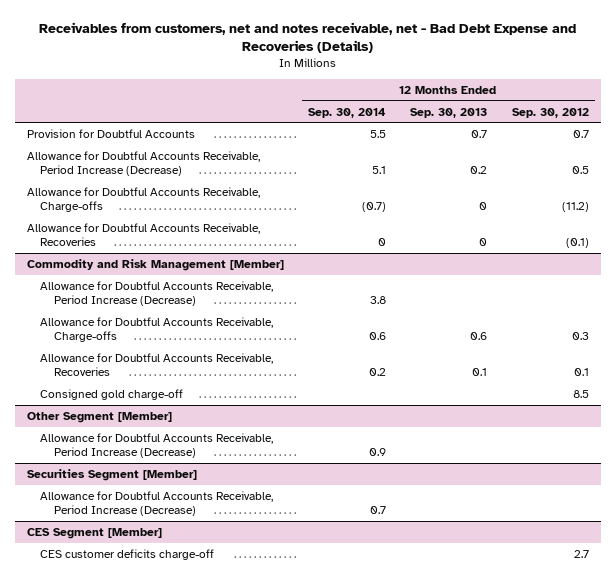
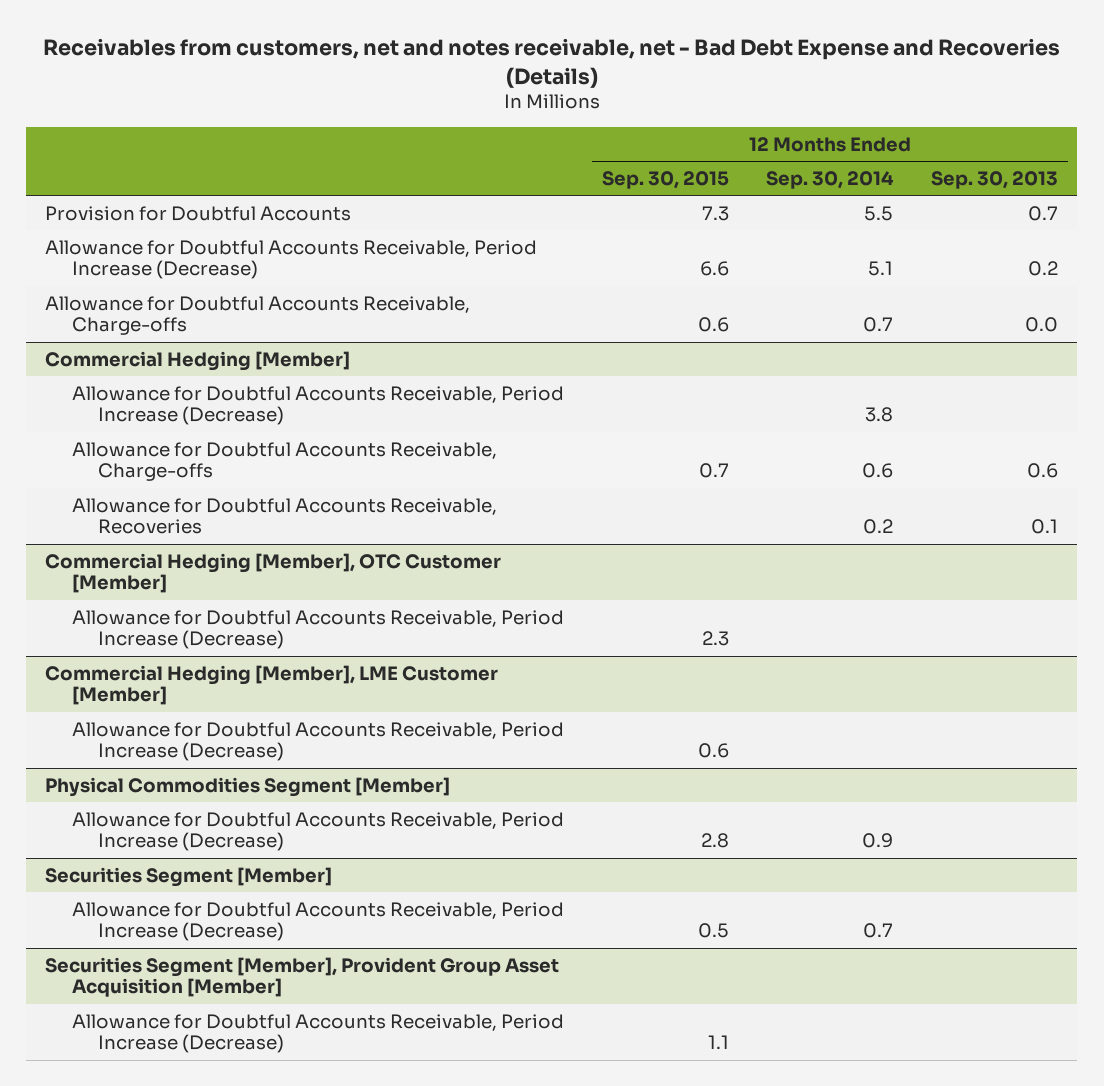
[511,107,589,118] Sep. 30, 2012 -> none
none -> [601,170,729,189] Sep. 30, 2015
[26,222,260,247] Allowance for Doubtful Accounts Receivable, Recoveries -> none
[26,258,284,271] Commodity and Risk Management [Member] -> none
[362,202,387,213] (0.7) -> [863,317,894,333] 0.7
[479,202,488,211] 0 -> [1025,317,1059,333] 0.0
none -> [45,350,351,371] Commercial Hedging [Member]
[40,388,184,400] Consigned gold charge-off -> none
[26,411,172,423] Other Segment [Member] -> none
none -> [45,552,502,594] Commercial Hedging [Member], OTC Customer [Member]
none -> [71,609,564,650] Allowance for Doubtful Accounts Receivable, Period Increase (Decrease)
none -> [45,664,499,706] Commercial Hedging [Member], LME Customer [Member]
none -> [71,721,564,762] Allowance for Doubtful Accounts Receivable, Period Increase (Decrease)
none -> [45,776,451,797] Physical Commodities Segment [Member]
[26,527,162,539] CES Segment [Member] -> none
[40,548,215,560] CES customer deficits charge-off -> none
none -> [45,956,560,998] Securities Segment [Member], Provident Group Asset Acquisition [Member]
none -> [71,1013,564,1054] Allowance for Doubtful Accounts Receivable, Period Increase (Decrease)

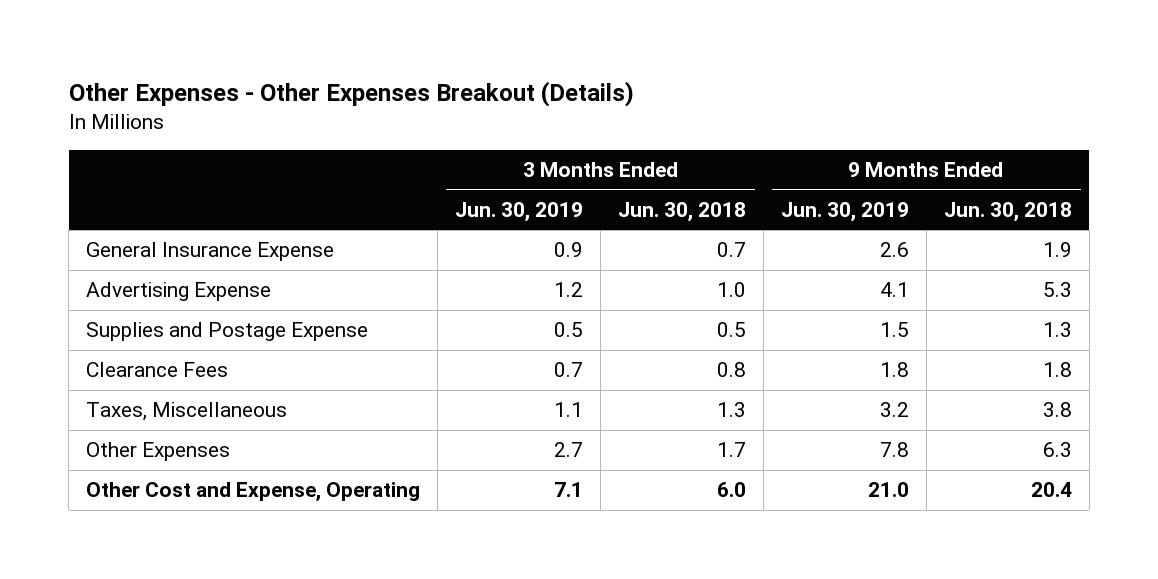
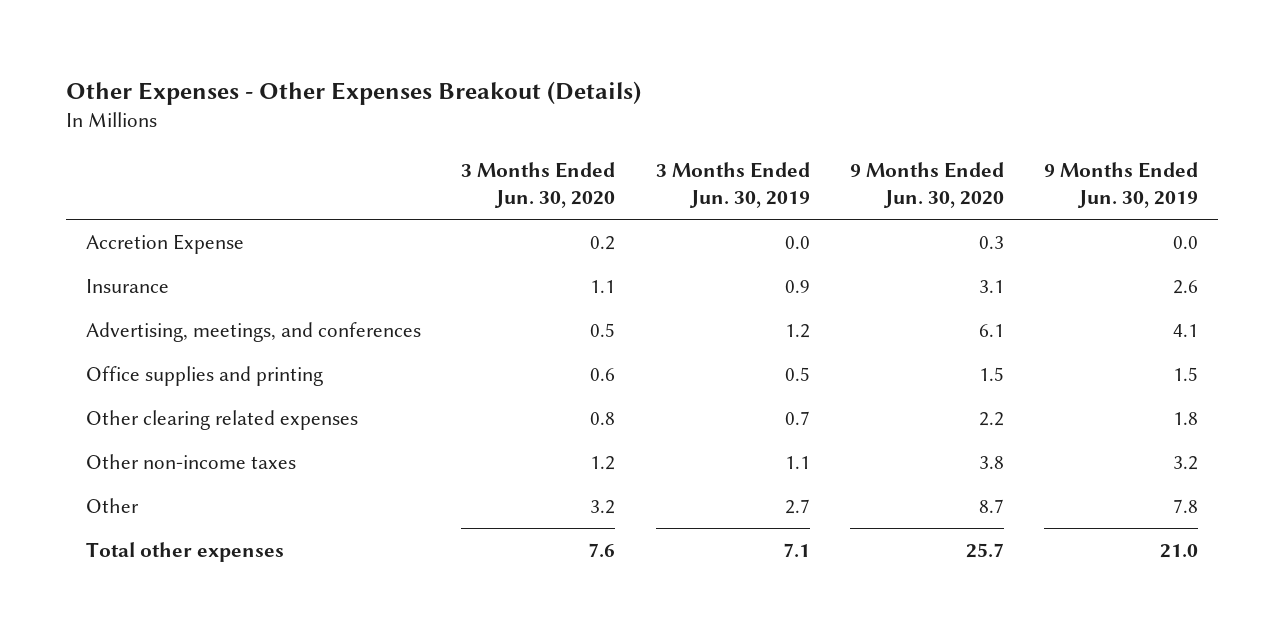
[617,202,746,223] Jun. 30, 2018 -> none
[943,202,1072,223] Jun. 30, 2018 -> none
none -> [461,162,616,209] 3 Months Ended Jun. 30, 2020
none -> [849,162,1004,209] 9 Months Ended Jun. 30, 2020
none -> [85,233,244,254] Accretion Expense
[86,242,335,262] General Insurance Expense -> [85,278,169,293] Insurance
[86,282,272,302] Advertising Expense -> [85,321,421,342] Advertising, meetings, and conferences
[86,322,369,342] Supplies and Postage Expense -> [85,365,323,386] Office supplies and printing
[86,362,229,378] Clearance Fees -> [85,409,358,430] Other clearing related expenses
[86,402,288,422] Taxes, Miscellaneous -> [85,453,296,469] Other non-income taxes
[86,442,231,462] Other Expenses -> [85,497,139,513] Other
[86,482,421,503] Other Cost and Expense, Operating -> [85,541,284,562] Total other expenses

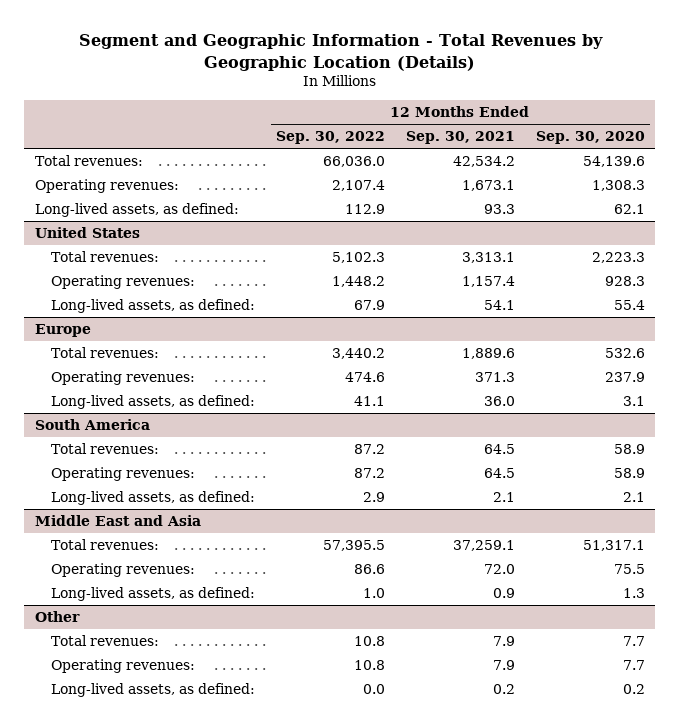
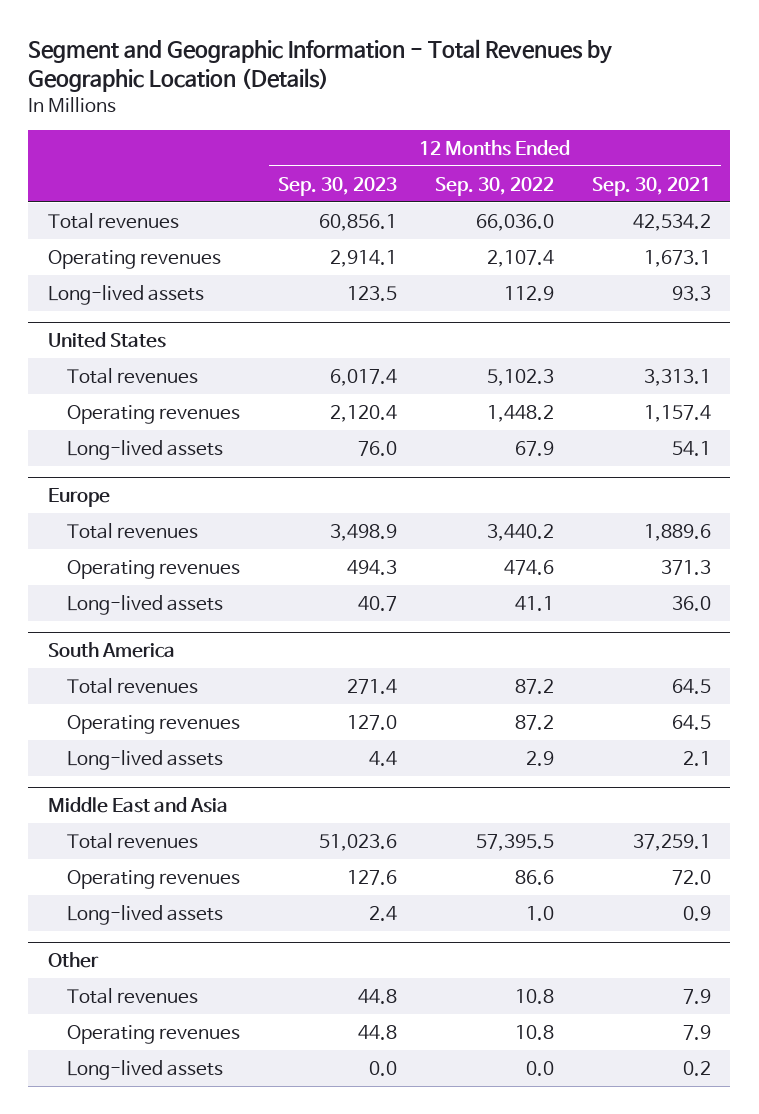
[535,131,645,145] Sep. 30, 2020 -> none
none -> [278,176,398,196] Sep. 30, 2023
[34,155,143,167] Total revenues: -> [47,212,179,229] Total revenues
[34,179,179,194] Operating revenues: -> [47,249,221,269] Operating revenues
[34,203,239,218] Long-lived assets, as defined: -> [47,284,204,305] Long-lived assets
[51,251,160,263] Total revenues: -> [66,367,198,384] Total revenues
[51,275,196,290] Operating revenues: -> [66,404,240,424] Operating revenues
[51,299,256,314] Long-lived assets, as defined: -> [66,439,223,460] Long-lived assets
[51,347,160,359] Total revenues: -> [66,522,198,539] Total revenues
[51,371,196,386] Operating revenues: -> [66,559,240,579] Operating revenues
[51,395,256,410] Long-lived assets, as defined: -> [66,594,223,615] Long-lived assets
[51,443,160,455] Total revenues: -> [66,677,198,694] Total revenues
[51,467,196,482] Operating revenues: -> [66,714,240,734] Operating revenues
[51,491,256,506] Long-lived assets, as defined: -> [66,749,223,770] Long-lived assets
[51,539,160,551] Total revenues: -> [66,832,198,849] Total revenues
[51,563,196,578] Operating revenues: -> [66,869,240,889] Operating revenues
[51,587,256,602] Long-lived assets, as defined: -> [66,904,223,925] Long-lived assets
[51,635,160,647] Total revenues: -> [66,987,198,1004] Total revenues
[51,659,196,674] Operating revenues: -> [66,1024,240,1044] Operating revenues
[51,683,256,698] Long-lived assets, as defined: -> [66,1059,223,1080] Long-lived assets

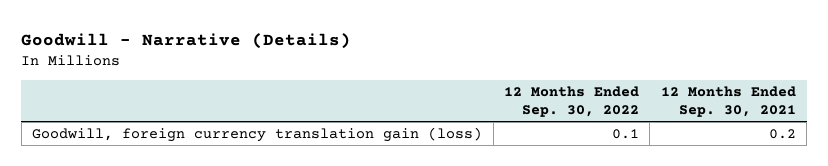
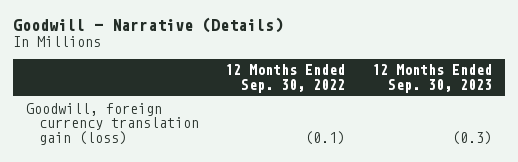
[660,86,796,118] 12 Months Ended Sep. 30, 2021 -> none
none -> [371,64,492,93] 12 Months Ended Sep. 30, 2023
[611,129,639,140] 0.1 -> [305,130,346,145] (0.1)

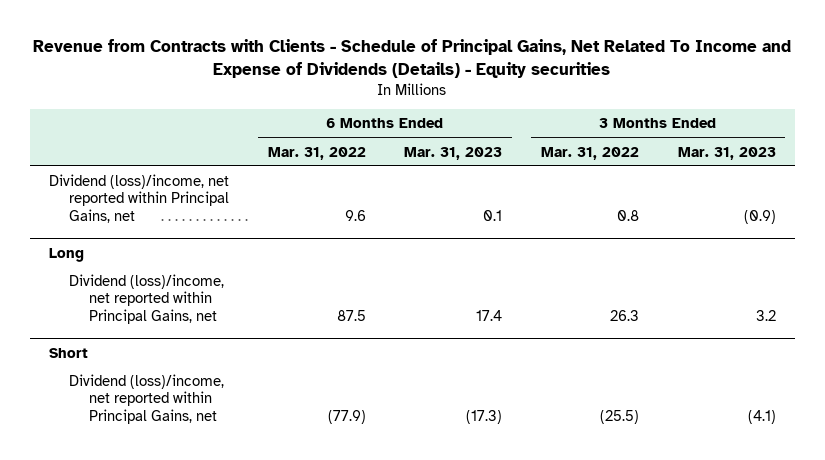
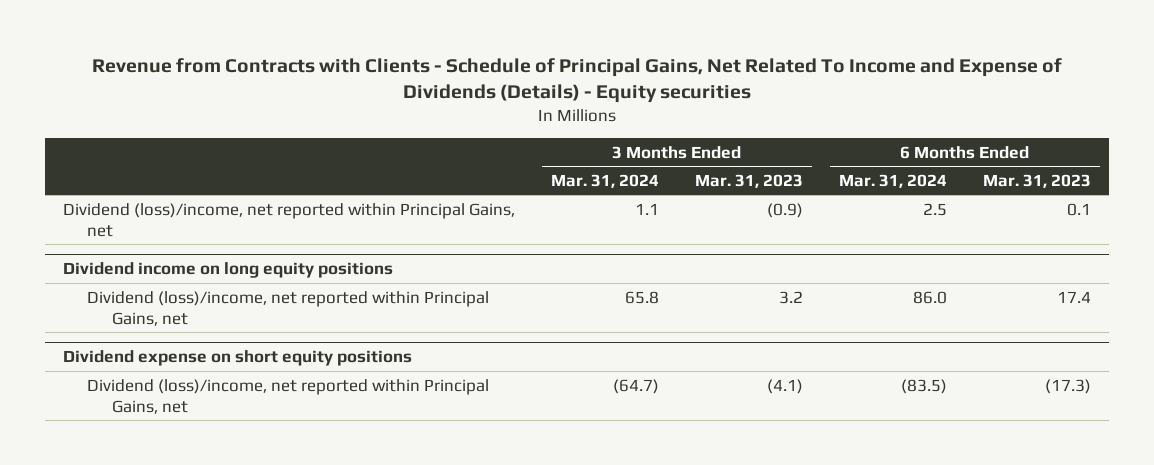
[267,146,366,160] Mar. 31, 2022 -> none
[540,146,639,160] Mar. 31, 2022 -> none
none -> [550,174,659,189] Mar. 31, 2024
none -> [838,174,947,189] Mar. 31, 2024
[48,247,84,262] Long -> [63,262,394,279] Dividend income on long equity positions
[48,347,88,358] Short -> [63,350,413,367] Dividend expense on short equity positions

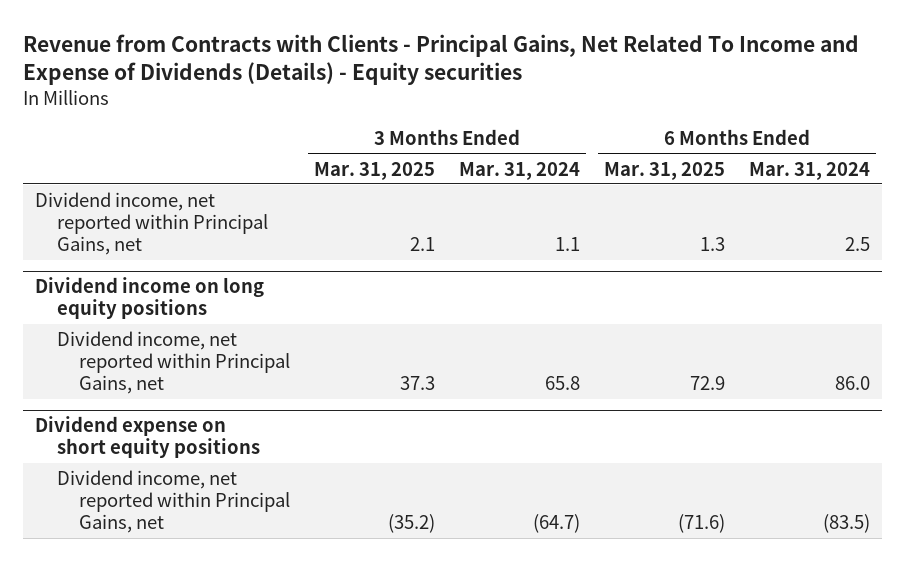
[91,57,1062,104] Revenue from Contracts with Clients - Schedule of Principal Gains, Net Related To Income and Expense of Dividends (Details) - Equity securities -> [23,33,860,86] Revenue from Contracts with Clients - Principal Gains, Net Related To Income and Expense of Dividends (Details) - Equity securities
[694,174,803,189] Mar. 31, 2023 -> none
[982,174,1091,189] Mar. 31, 2023 -> none
none -> [314,161,436,180] Mar. 31, 2025
none -> [603,161,725,180] Mar. 31, 2025
[63,202,516,237] Dividend (loss)/income, net reported within Principal Gains, net -> [35,191,269,256] Dividend income, net reported within Principal Gains, net
[87,290,490,326] Dividend (loss)/income, net reported within Principal Gains, net -> [57,330,291,395] Dividend income, net reported within Principal Gains, net
[87,378,490,414] Dividend (loss)/income, net reported within Principal Gains, net -> [57,469,291,534] Dividend income, net reported within Principal Gains, net

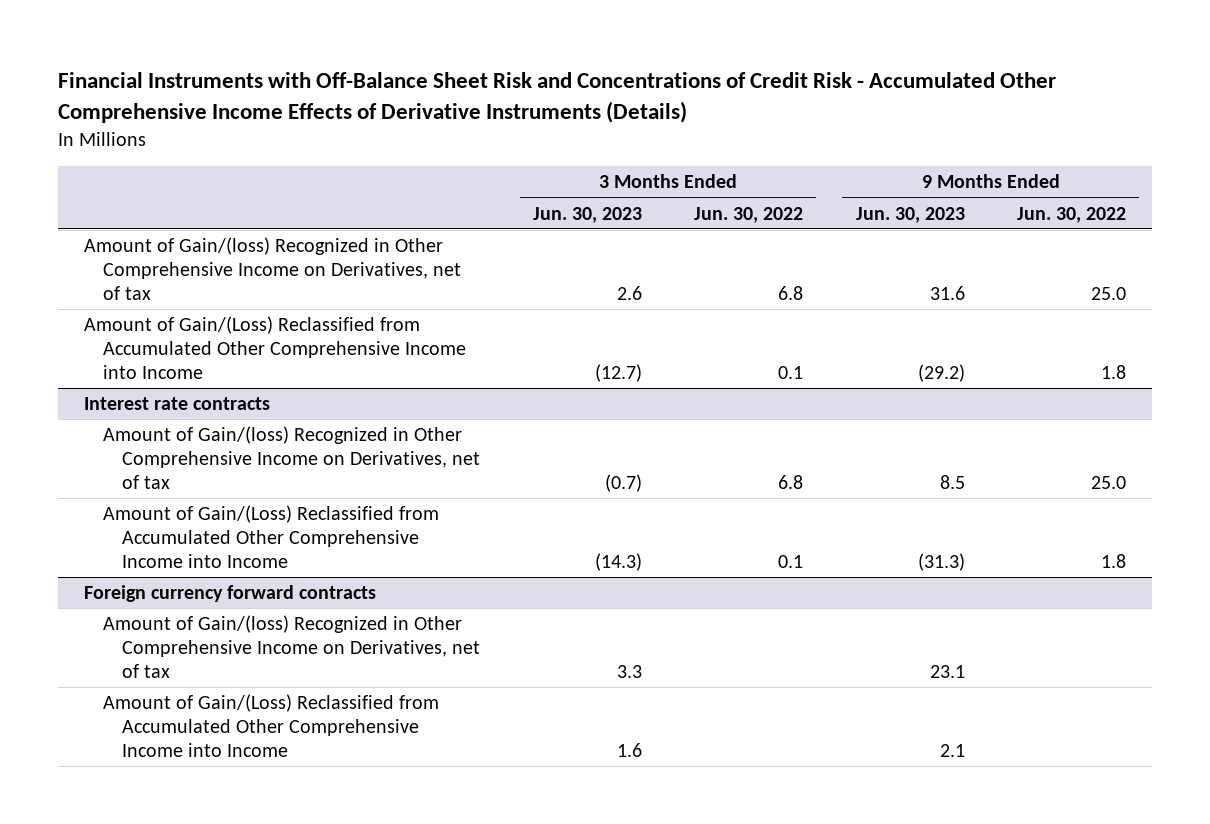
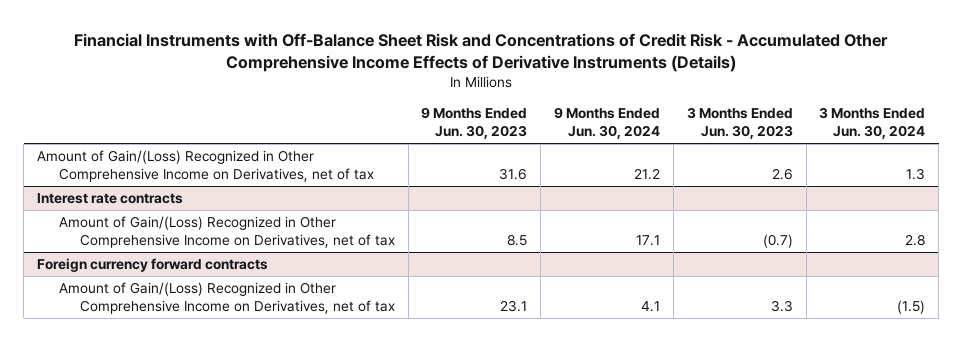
[694,206,804,223] Jun. 30, 2022 -> none
[1016,206,1126,223] Jun. 30, 2022 -> none
none -> [554,107,661,140] 9 Months Ended Jun. 30, 2024
none -> [819,107,926,140] 3 Months Ended Jun. 30, 2024
[83,316,467,379] Amount of Gain/(Loss) Reclassified from Accumulated Other Comprehensive Income into Income -> none
[83,237,462,300] Amount of Gain/(loss) Recognized in Other Comprehensive Income on Derivatives, net of tax -> [37,150,374,183] Amount of Gain/(Loss) Recognized in Other Comprehensive Income on Derivatives, net of tax
[103,505,440,568] Amount of Gain/(Loss) Reclassified from Accumulated Other Comprehensive Income into Income -> none
[103,426,481,489] Amount of Gain/(loss) Recognized in Other Comprehensive Income on Derivatives, net of tax -> [58,216,395,249] Amount of Gain/(Loss) Recognized in Other Comprehensive Income on Derivatives, net of tax
[103,694,440,757] Amount of Gain/(Loss) Reclassified from Accumulated Other Comprehensive Income into Income -> none
[103,615,481,678] Amount of Gain/(loss) Recognized in Other Comprehensive Income on Derivatives, net of tax -> [58,282,395,315] Amount of Gain/(Loss) Recognized in Other Comprehensive Income on Derivatives, net of tax

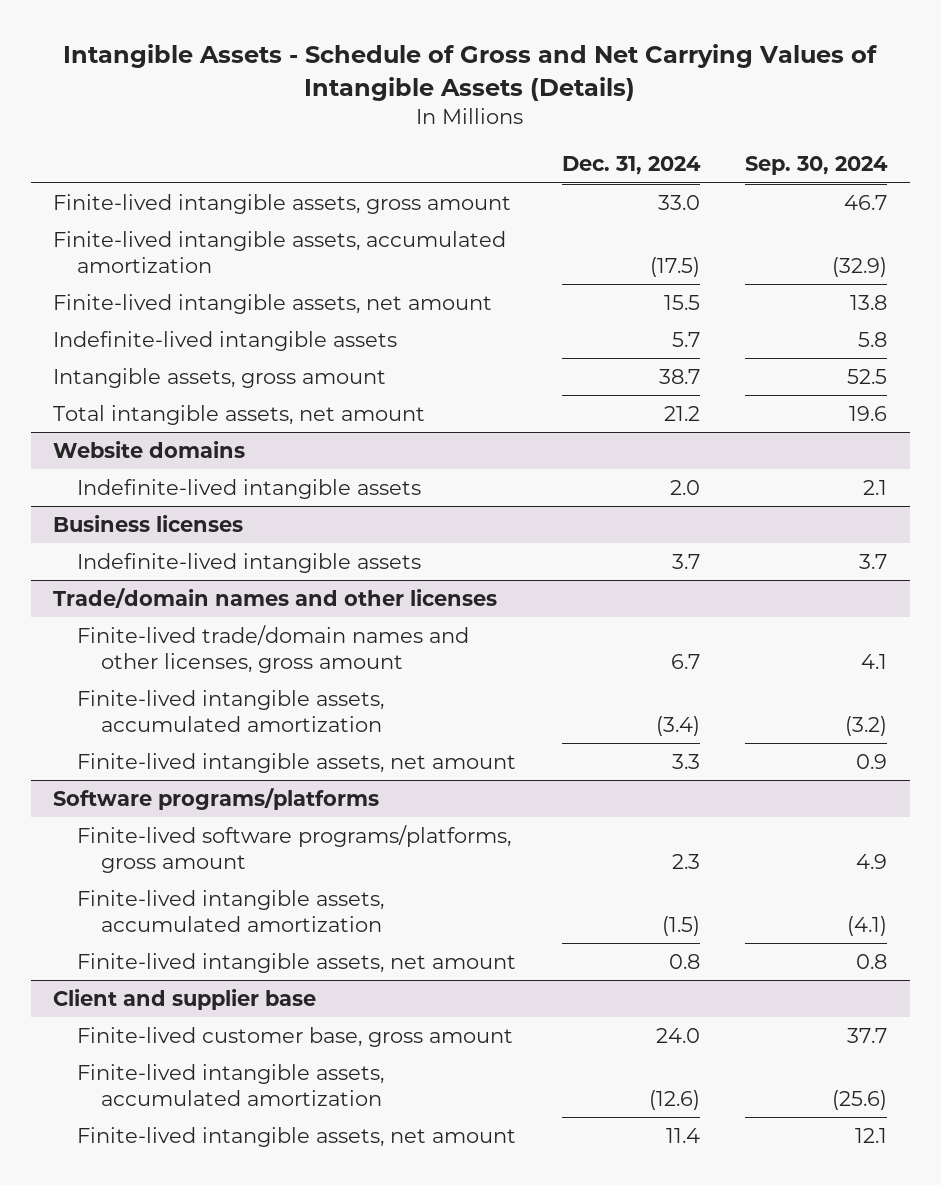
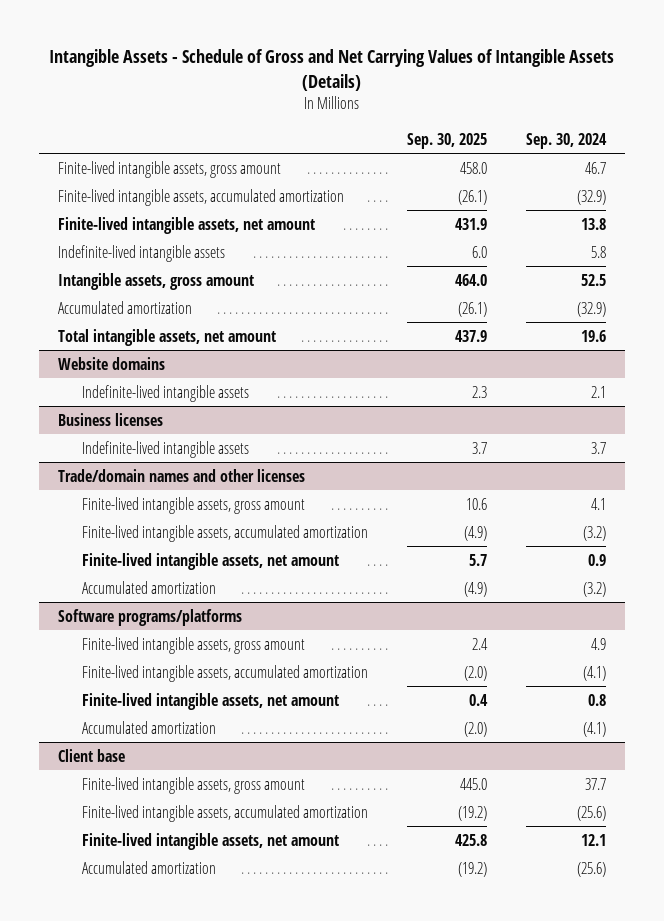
[561,156,701,176] Dec. 31, 2024 -> none
none -> [407,132,488,149] Sep. 30, 2025
none -> [58,300,193,314] Accumulated amortization
[77,625,470,673] Finite-lived trade/domain names and other licenses, gross amount -> none
none -> [82,496,306,514] Finite-lived intangible assets, gross amount
none -> [82,580,217,594] Accumulated amortization
[77,825,512,873] Finite-lived software programs/platforms, gross amount -> none
none -> [82,636,306,654] Finite-lived intangible assets, gross amount
none -> [82,720,217,734] Accumulated amortization
[53,989,317,1011] Client and supplier base -> [58,748,126,762] Client base
[77,1027,514,1048] Finite-lived customer base, gross amount -> [82,776,306,794] Finite-lived intangible assets, gross amount
none -> [82,860,217,874] Accumulated amortization

